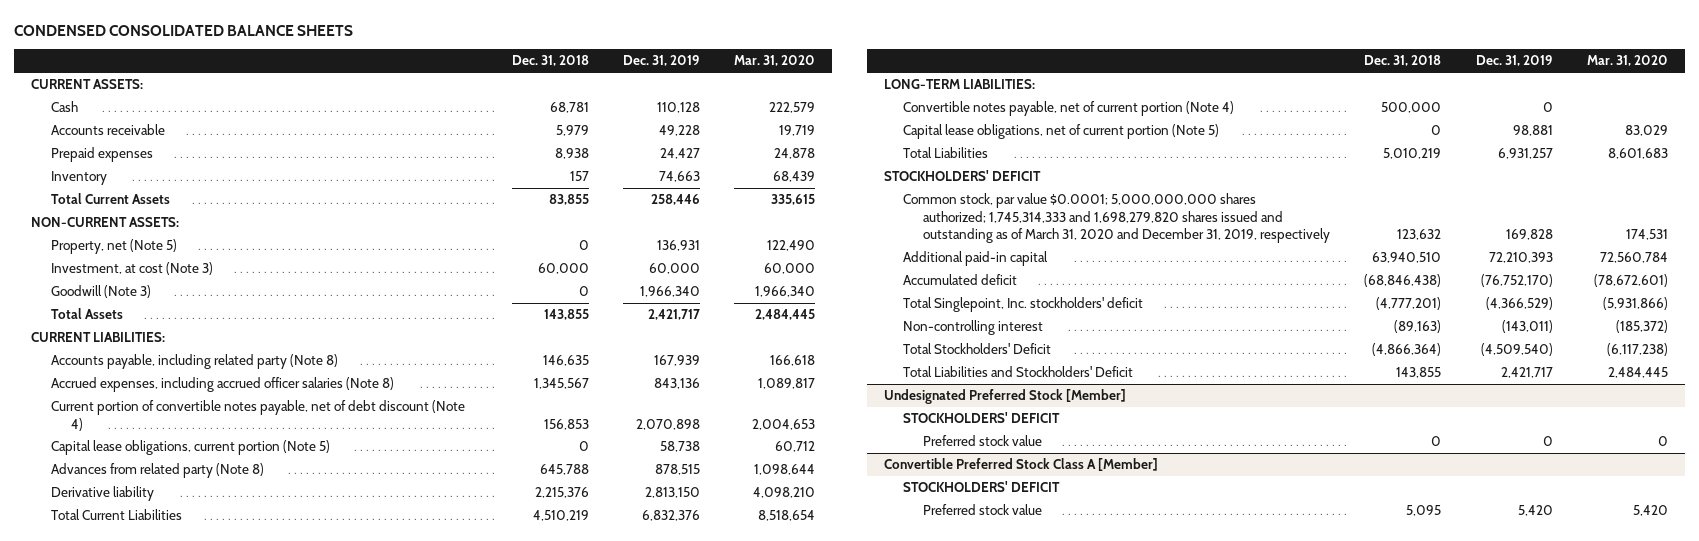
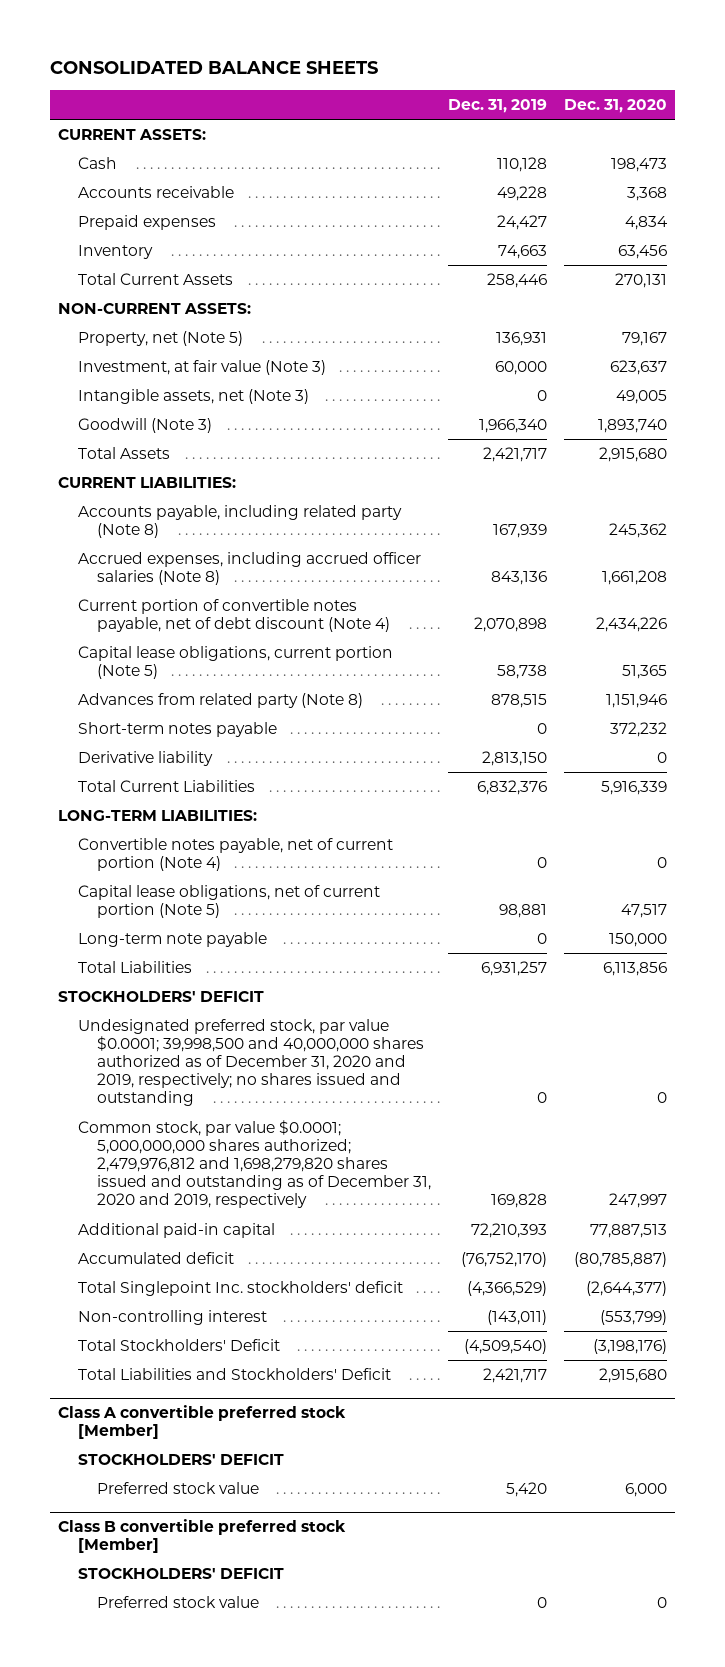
[14,24,354,36] CONDENSED CONSOLIDATED BALANCE SHEETS -> [49,61,378,75] CONSOLIDATED BALANCE SHEETS
[511,55,589,67] Dec. 31, 2018 -> none
[734,55,816,67] Mar. 31, 2020 -> none
none -> [563,98,667,113] Dec. 31, 2020
[51,262,214,276] Investment, at cost (Note 3) -> [77,360,326,376] Investment, at fair value (Note 3)
none -> [77,389,309,405] Intangible assets, net (Note 3)
none -> [77,722,277,738] Short-term notes payable
none -> [77,932,267,948] Long-term note payable
none -> [77,1019,425,1107] Undesignated preferred stock, par value $0.0001; 39,998,500 and 40,000,000 shares authorized as of December 31, 2020 and 2019, respectively; no shares issued and outstanding
[903,193,1331,244] Common stock, par value $0.0001; 5,000,000,000 shares authorized; 1,745,314,333 and 1,698,279,820 shares issued and outstanding as of March 31, 2020 and December 31, 2019, respectively -> [77,1120,432,1209] Common stock, par value $0.0001; 5,000,000,000 shares authorized; 2,479,976,812 and 1,698,279,820 shares issued and outstanding as of December 31, 2020 and 2019, respectively
[903,297,1144,313] Total Singlepoint, Inc. stockholders' deficit -> [77,1281,403,1297] Total Singlepoint Inc. stockholders' deficit
[883,389,1126,405] Undesignated Preferred Stock [Member] -> none
[903,412,1061,424] STOCKHOLDERS' DEFICIT -> none
[923,435,1043,447] Preferred stock value -> none
[883,458,1158,472] Convertible Preferred Stock Class A [Member] -> [58,1405,347,1440] Class A convertible preferred stock [Member]
none -> [58,1519,347,1554] Class B convertible preferred stock [Member]
none -> [77,1568,284,1580] STOCKHOLDERS' DEFICIT
none -> [97,1596,260,1609] Preferred stock value

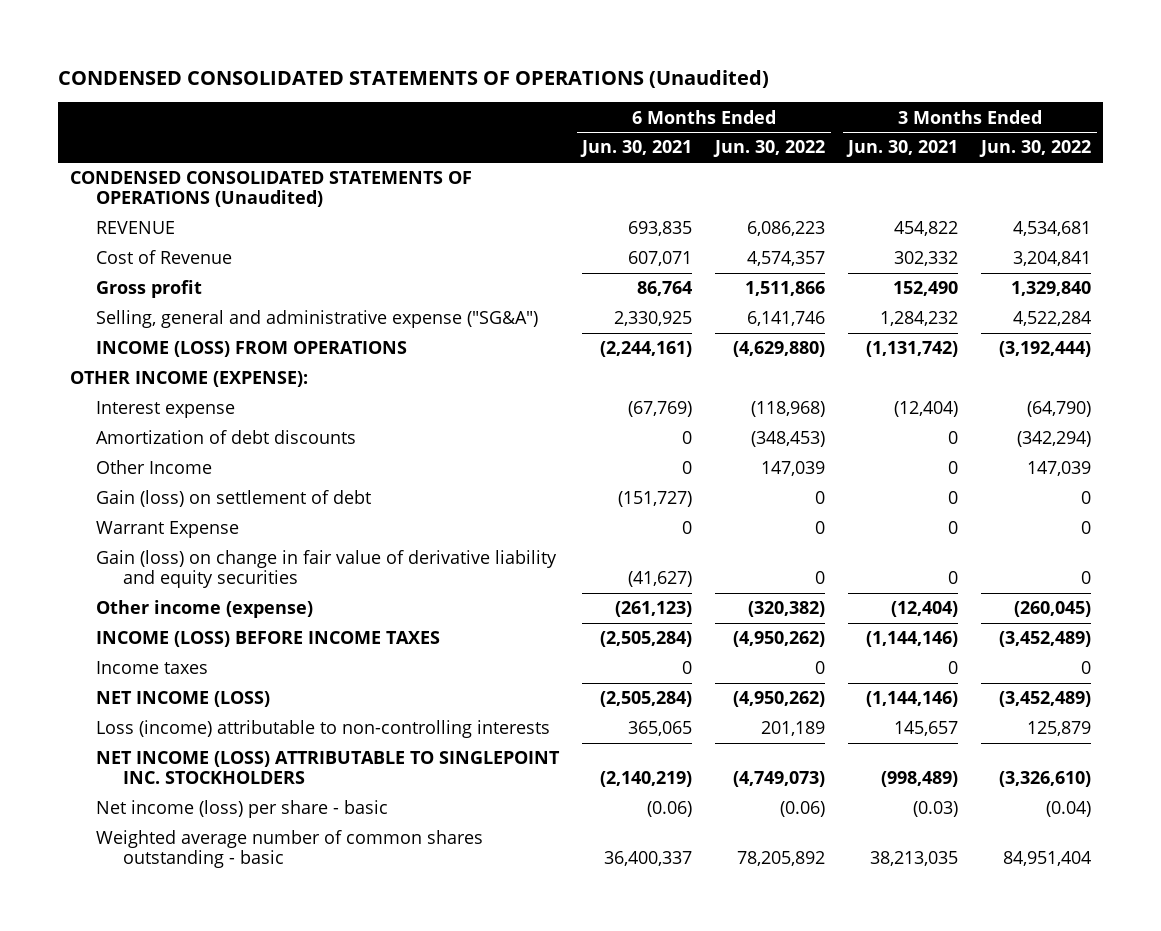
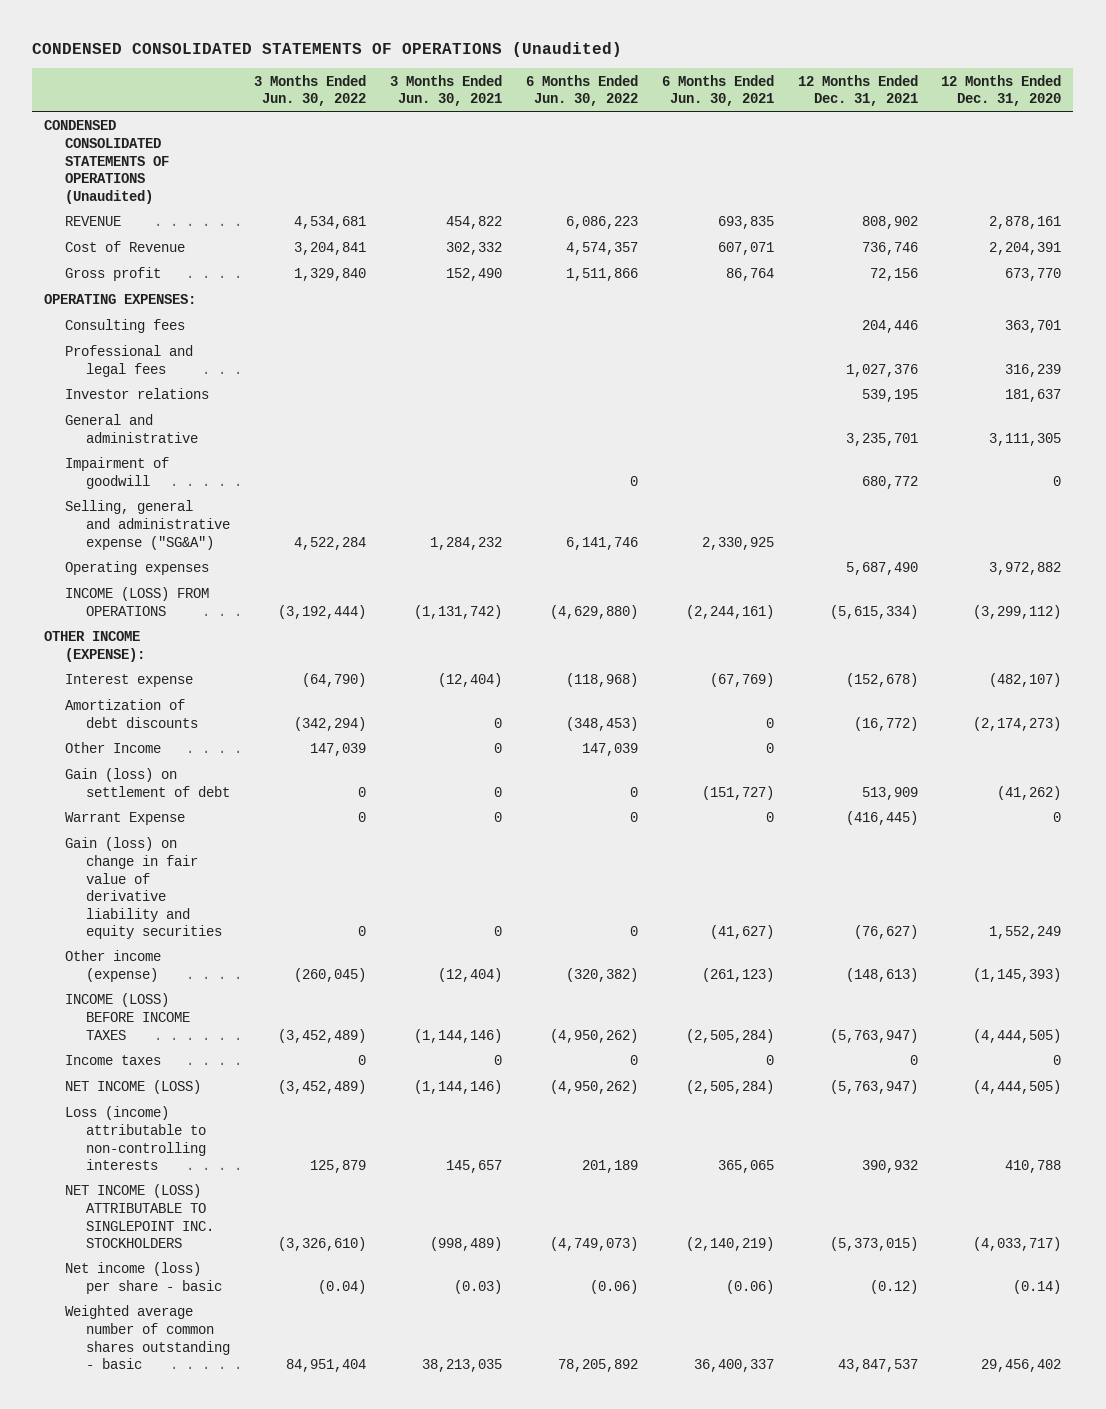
none -> [797,74,918,107] 12 Months Ended Dec. 31, 2021
none -> [941,74,1062,107] 12 Months Ended Dec. 31, 2020
none -> [44,294,197,305] OPERATING EXPENSES:
none -> [65,319,186,334] Consulting fees
none -> [65,345,194,377] Professional and legal fees
none -> [65,388,210,400] Investor relations
none -> [65,414,199,443] General and administrative
none -> [65,457,170,489] Impairment of goodwill
none -> [65,561,210,576] Operating expenses

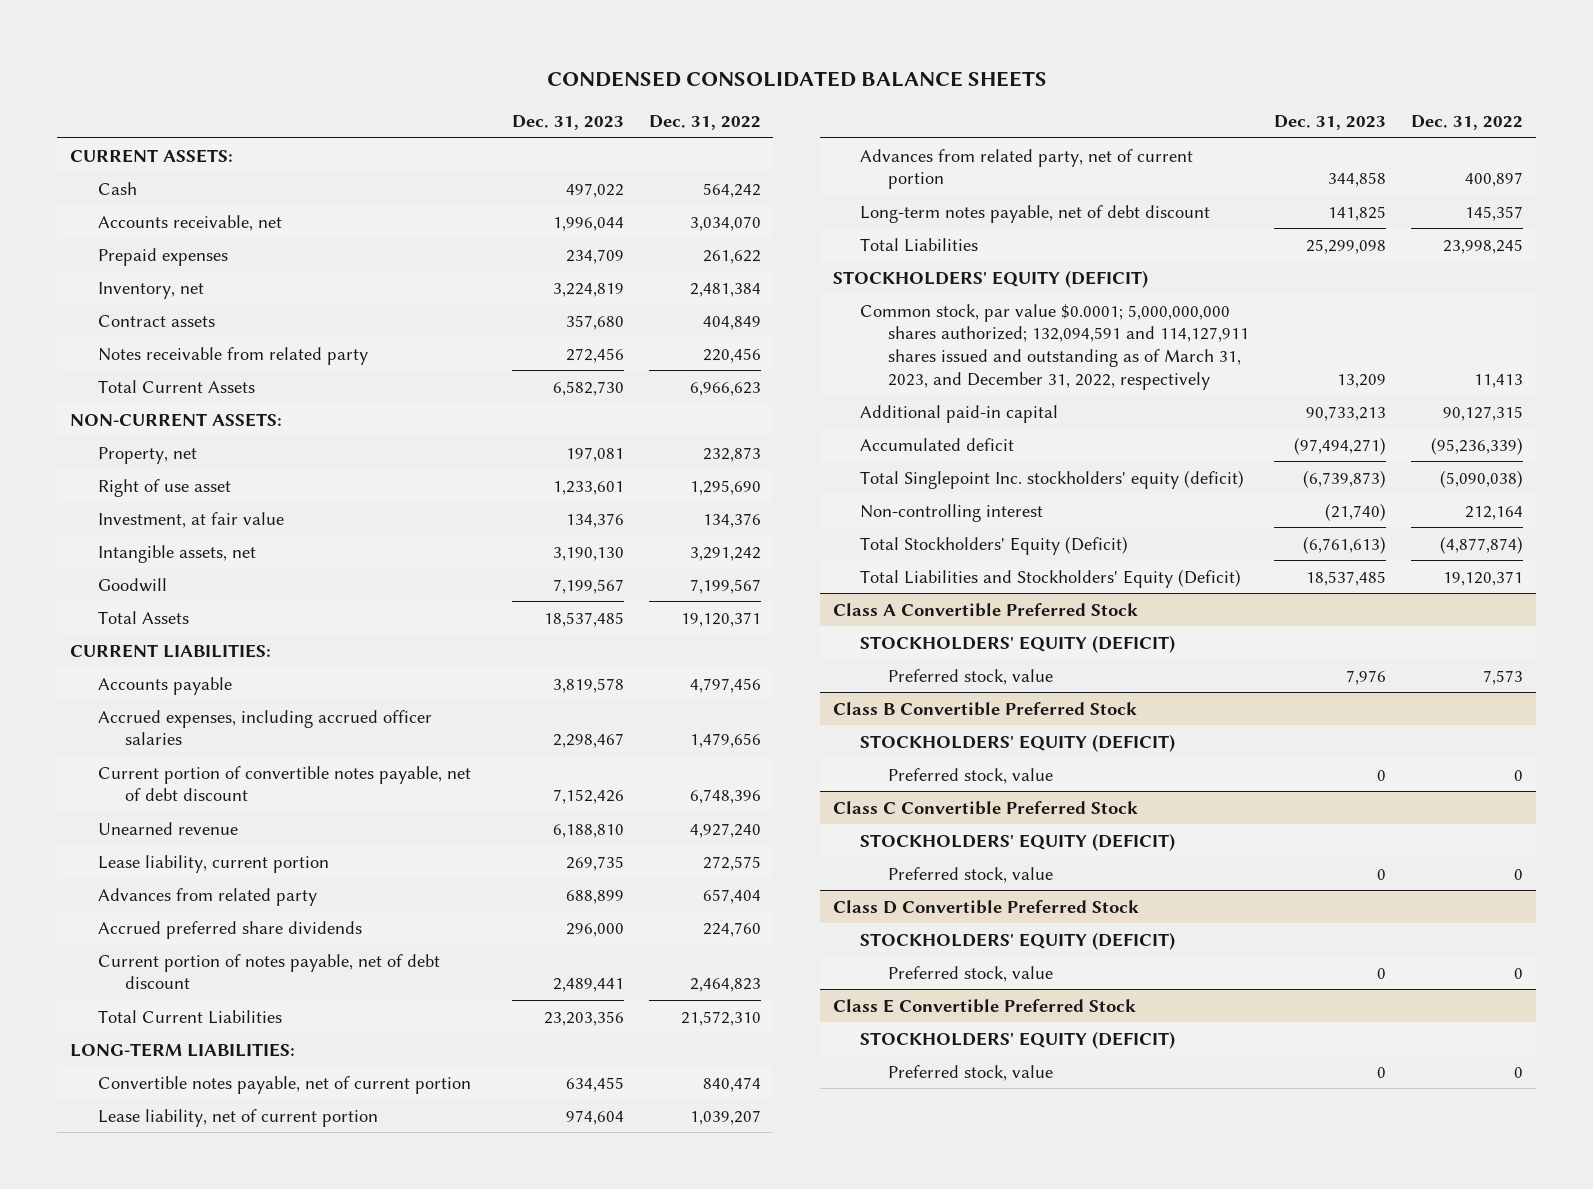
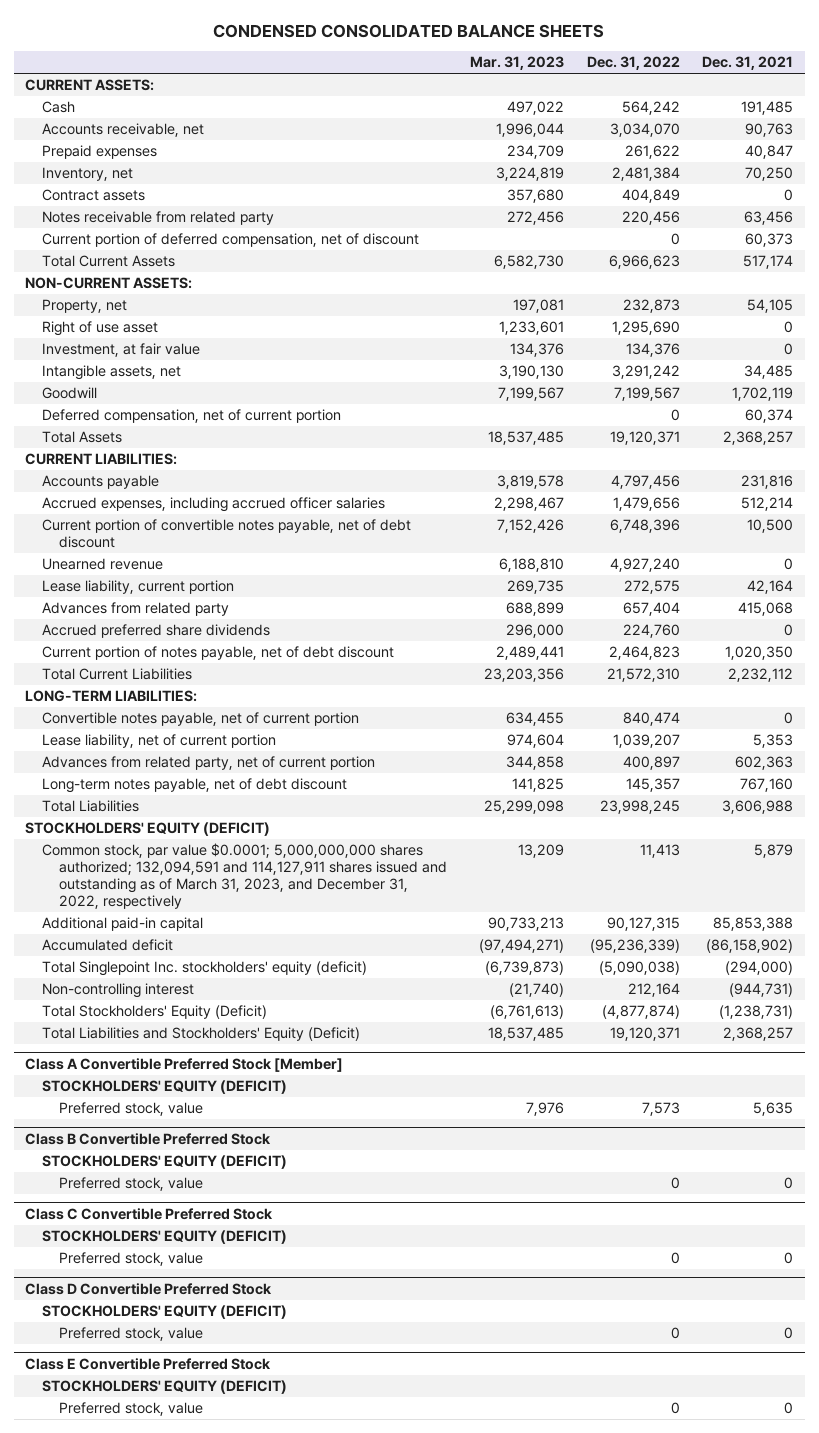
[511,115,624,131] Dec. 31, 2023 -> none
none -> [469,56,564,71] Mar. 31, 2023
none -> [702,56,794,71] Dec. 31, 2021
none -> [42,233,420,248] Current portion of deferred compensation, net of discount
none -> [42,409,342,424] Deferred compensation, net of current portion
[832,602,1138,617] Class A Convertible Preferred Stock -> [25,1057,344,1072] Class A Convertible Preferred Stock [Member]

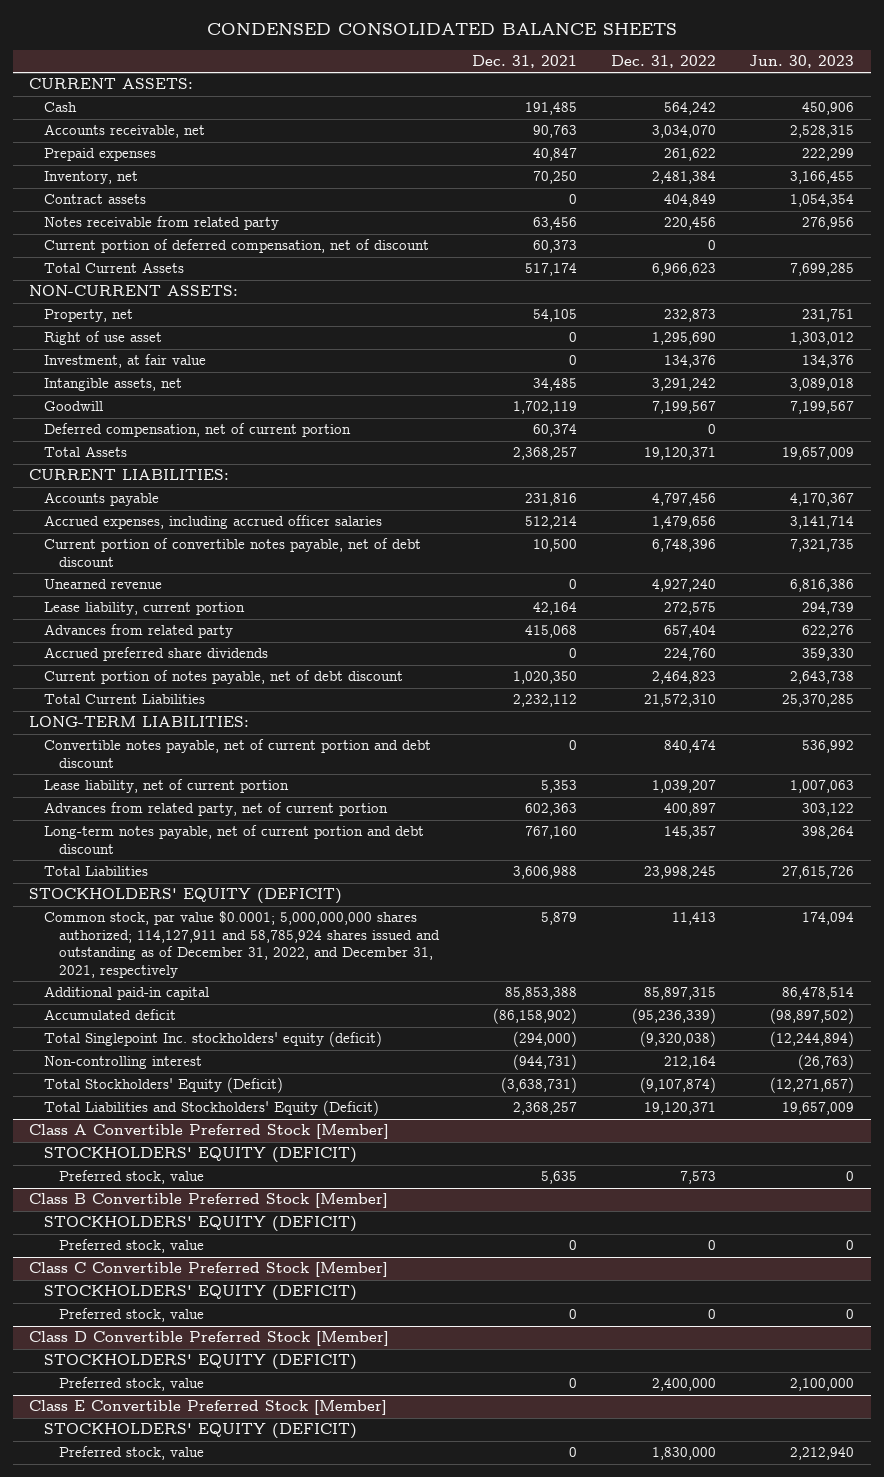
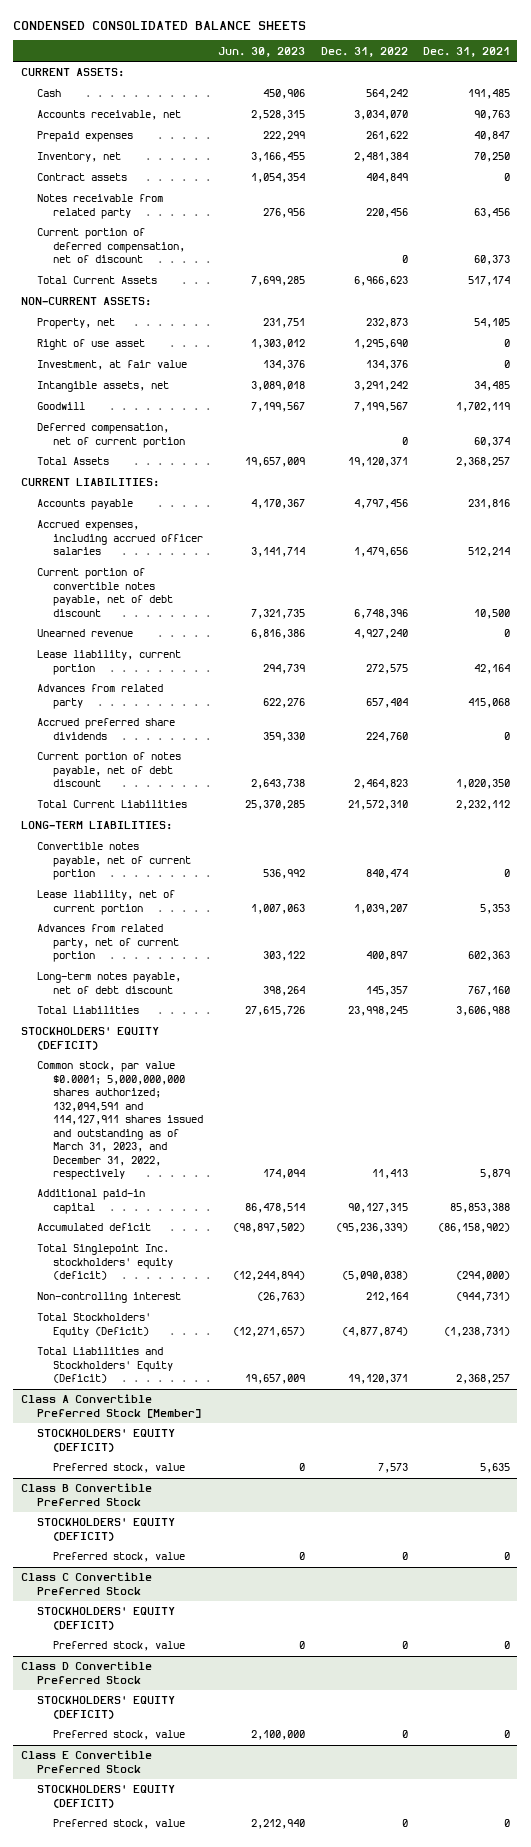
[44,739,432,768] Convertible notes payable, net of current portion and debt discount -> [36,842,191,881] Convertible notes payable, net of current portion
[44,825,425,854] Long-term notes payable, net of current portion and debt discount -> [36,972,181,994] Long-term notes payable, net of debt discount
[44,911,440,978] Common stock, par value $0.0001; 5,000,000,000 shares authorized; 114,127,911 and 58,785,924 shares issued and outstanding as of December 31, 2022, and December 31, 2021, respectively -> [36,1061,203,1181] Common stock, par value $0.0001; 5,000,000,000 shares authorized; 132,094,591 and 114,127,911 shares issued and outstanding as of March 31, 2023, and December 31, 2022, respectively
[643,987,716,1001] 85,897,315 -> [347,1202,408,1213] 90,127,315
[639,1031,716,1048] (9,320,038) -> [341,1271,408,1282] (5,090,038)
[501,1077,578,1094] (3,638,731) -> [443,1326,510,1337] (1,238,731)
[639,1077,716,1094] (9,107,874) -> [341,1326,408,1337] (4,877,874)
[29,1193,389,1209] Class B Convertible Preferred Stock [Member] -> [21,1483,153,1506] Class B Convertible Preferred Stock
[29,1262,389,1278] Class C Convertible Preferred Stock [Member] -> [21,1572,153,1595] Class C Convertible Preferred Stock
[29,1331,390,1347] Class D Convertible Preferred Stock [Member] -> [21,1661,153,1684] Class D Convertible Preferred Stock
[651,1378,716,1392] 2,400,000 -> [401,1730,408,1739] 0
[29,1400,388,1416] Class E Convertible Preferred Stock [Member] -> [21,1750,153,1773] Class E Convertible Preferred Stock
[651,1447,716,1461] 1,830,000 -> [401,1819,408,1828] 0

